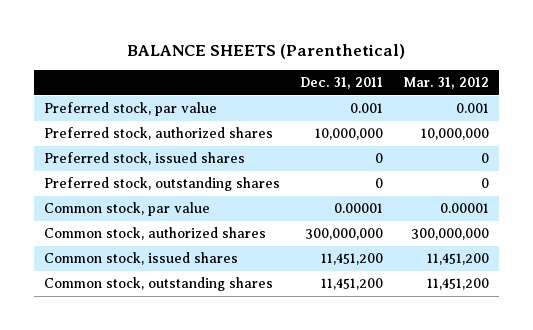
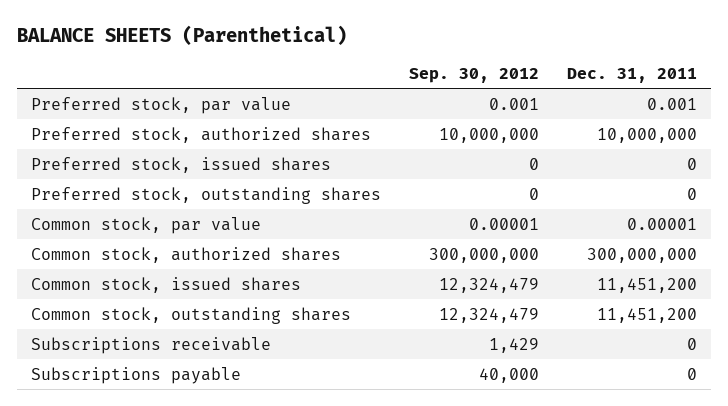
[402,77,489,90] Mar. 31, 2012 -> none
none -> [409,67,540,83] Sep. 30, 2012
none -> [31,336,272,354] Subscriptions receivable
none -> [31,366,242,384] Subscriptions payable

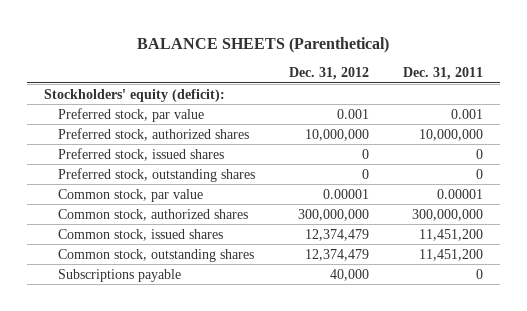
[409,67,540,83] Sep. 30, 2012 -> none
none -> [288,67,369,81] Dec. 31, 2012
none -> [44,88,226,102] Stockholders' equity (deficit):
[31,336,272,354] Subscriptions receivable -> none

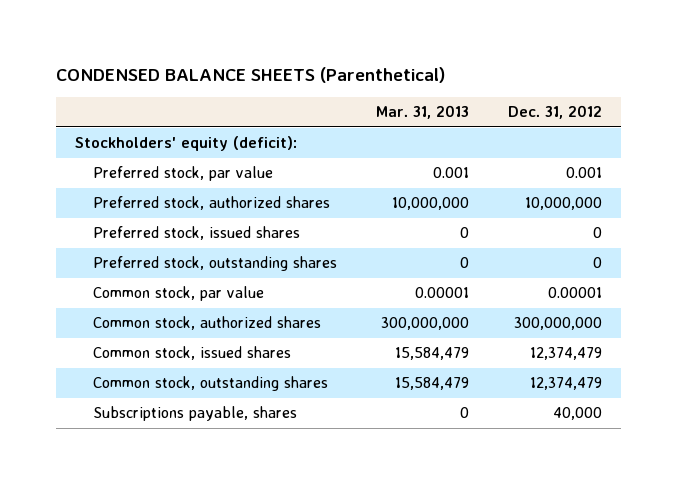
[137,36,390,53] BALANCE SHEETS (Parenthetical) -> [55,66,445,83] CONDENSED BALANCE SHEETS (Parenthetical)
[402,67,483,81] Dec. 31, 2011 -> none
none -> [375,105,469,120] Mar. 31, 2013
[57,268,181,282] Subscriptions payable -> [92,406,297,422] Subscriptions payable, shares

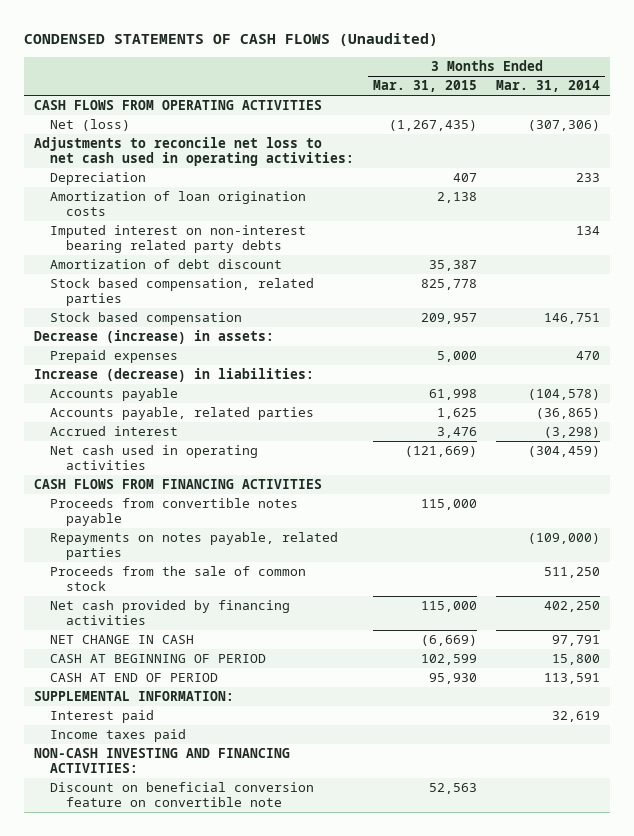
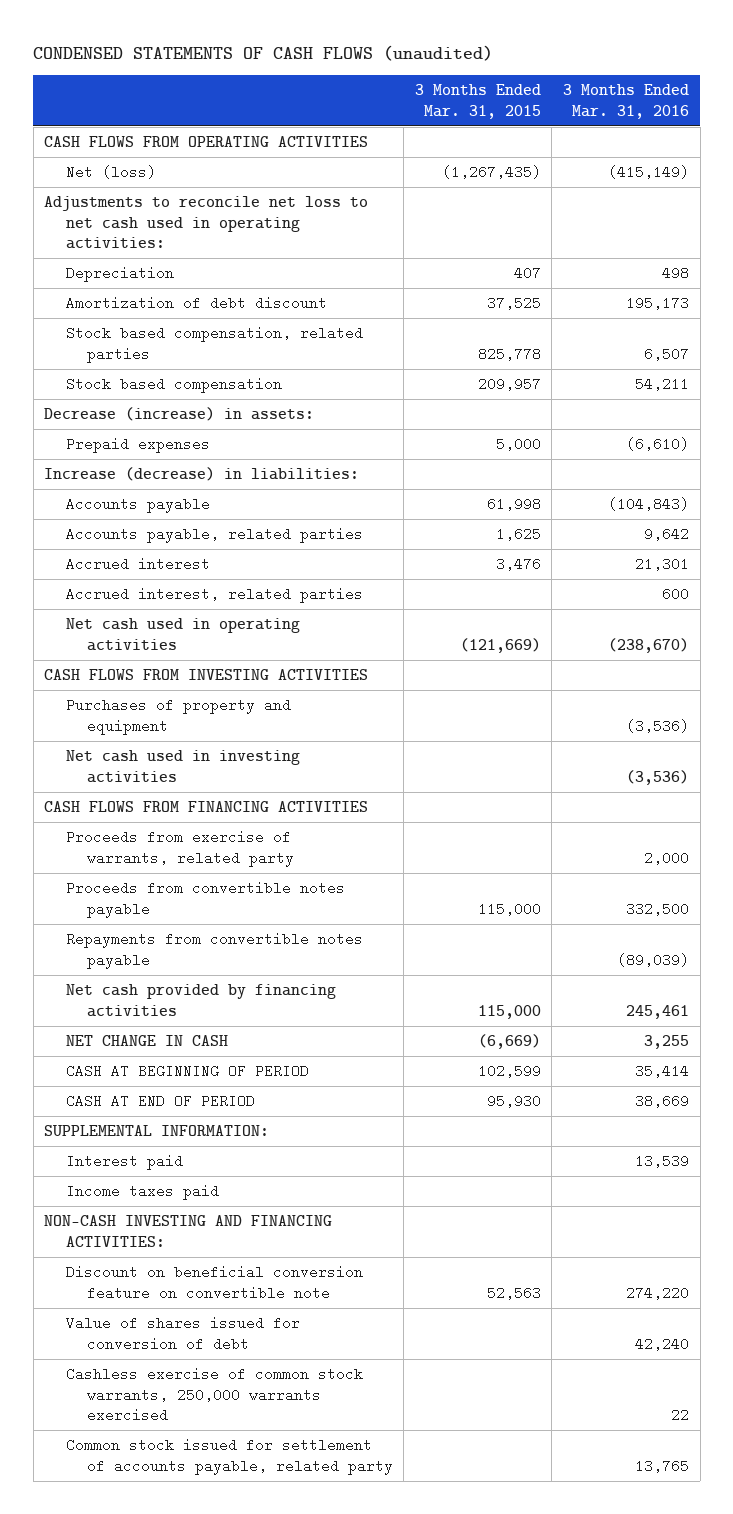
[24,33,439,47] CONDENSED STATEMENTS OF CASH FLOWS (Unaudited) -> [33,44,494,61] CONDENSED STATEMENTS OF CASH FLOWS (unaudited)
[496,80,601,93] Mar. 31, 2014 -> none
none -> [562,84,689,119] 3 Months Ended Mar. 31, 2016
[50,191,307,217] Amortization of loan origination costs -> none
[50,225,307,254] Imputed interest on non-interest bearing related party debts -> none
[429,260,478,272] 35,387 -> [486,296,541,311] 37,525
none -> [65,587,363,604] Accrued interest, related parties
none -> [44,669,369,681] CASH FLOWS FROM INVESTING ACTIVITIES
none -> [65,698,291,735] Purchases of property and equipment
none -> [65,750,300,783] Net cash used in investing activities
none -> [65,830,294,867] Proceeds from exercise of warrants, related party
[50,566,307,592] Proceeds from the sale of common stock -> none
[50,532,339,561] Repayments on notes payable, related parties -> [65,932,363,969] Repayments from convertible notes payable
none -> [65,1316,300,1351] Value of shares issued for conversion of debt
none -> [65,1367,363,1423] Cashless exercise of common stock warrants, 250,000 warrants exercised
none -> [65,1438,393,1475] Common stock issued for settlement of accounts payable, related party

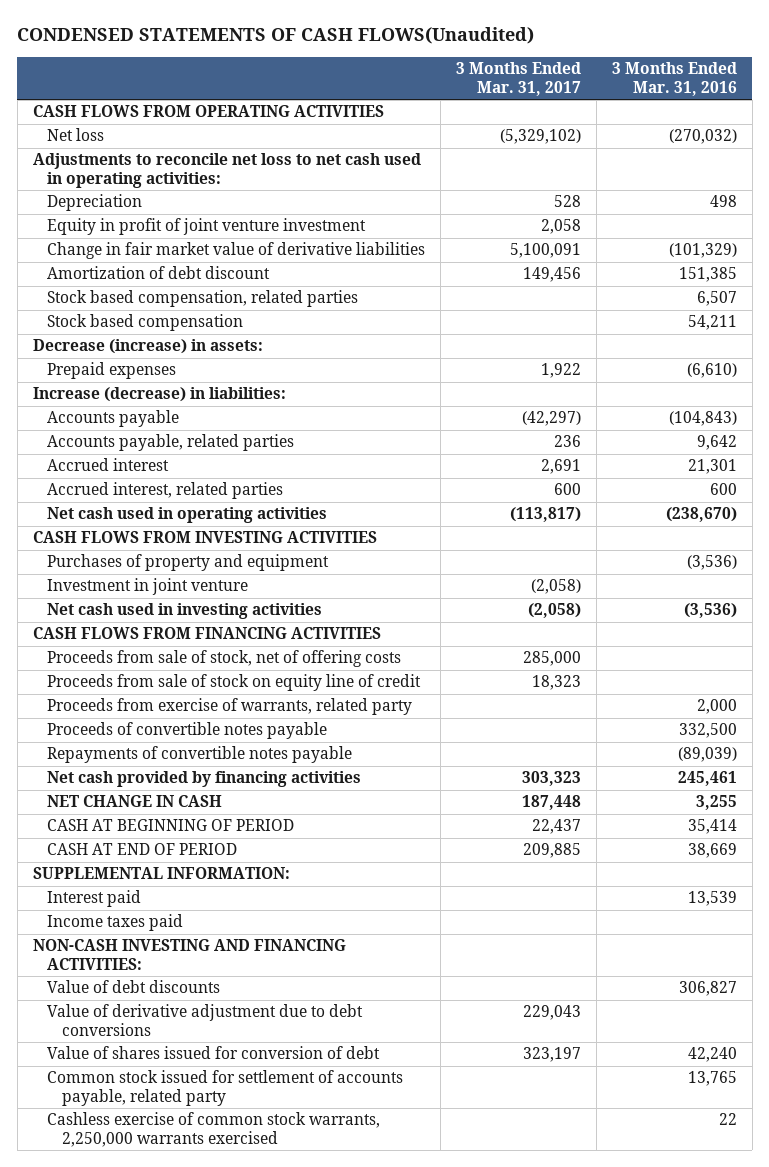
[33,44,494,61] CONDENSED STATEMENTS OF CASH FLOWS (unaudited) -> [17,27,535,45] CONDENSED STATEMENTS OF CASH FLOWS(Unaudited)
[414,84,541,119] 3 Months Ended Mar. 31, 2015 -> none
none -> [456,62,582,96] 3 Months Ended Mar. 31, 2017
[65,165,156,180] Net (loss) -> [47,128,105,142] Net loss
[607,165,689,180] (415,149) -> [668,129,737,145] (270,032)
none -> [47,218,367,236] Equity in profit of joint venture investment
none -> [47,242,426,260] Change in fair market value of derivative liabilities
[625,296,689,311] 195,173 -> [678,267,737,283] 151,385
none -> [47,578,249,596] Investment in joint venture
none -> [47,650,402,668] Proceeds from sale of stock, net of offering costs
none -> [47,674,422,692] Proceeds from sale of stock on equity line of credit
[65,881,345,918] Proceeds from convertible notes payable -> [47,722,328,740] Proceeds of convertible notes payable
[65,932,363,969] Repayments from convertible notes payable -> [47,746,353,764] Repayments of convertible notes payable
[65,1265,363,1300] Discount on beneficial conversion feature on convertible note -> none
none -> [47,980,221,994] Value of debt discounts
none -> [47,1004,364,1037] Value of derivative adjustment due to debt conversions
[65,1367,363,1423] Cashless exercise of common stock warrants, 250,000 warrants exercised -> none
none -> [47,1112,381,1148] Cashless exercise of common stock warrants, 2,250,000 warrants exercised

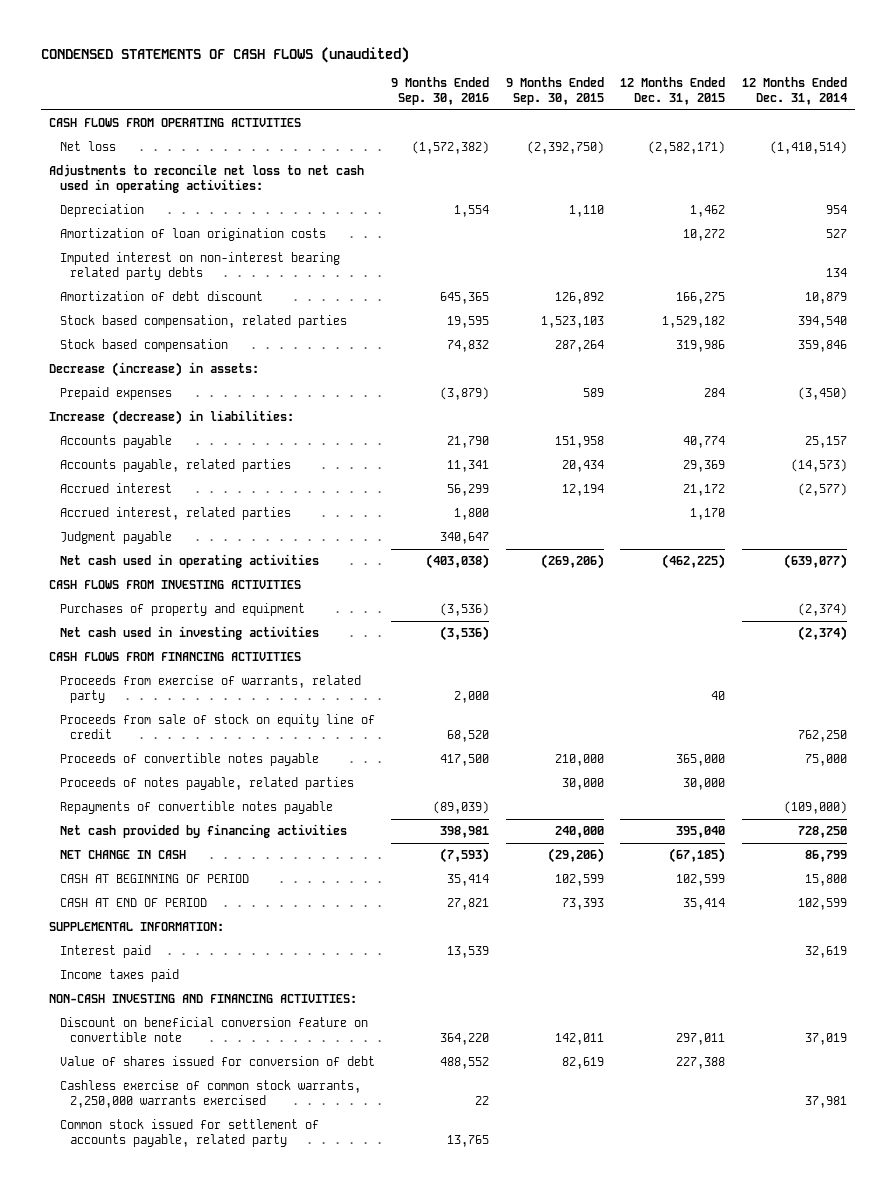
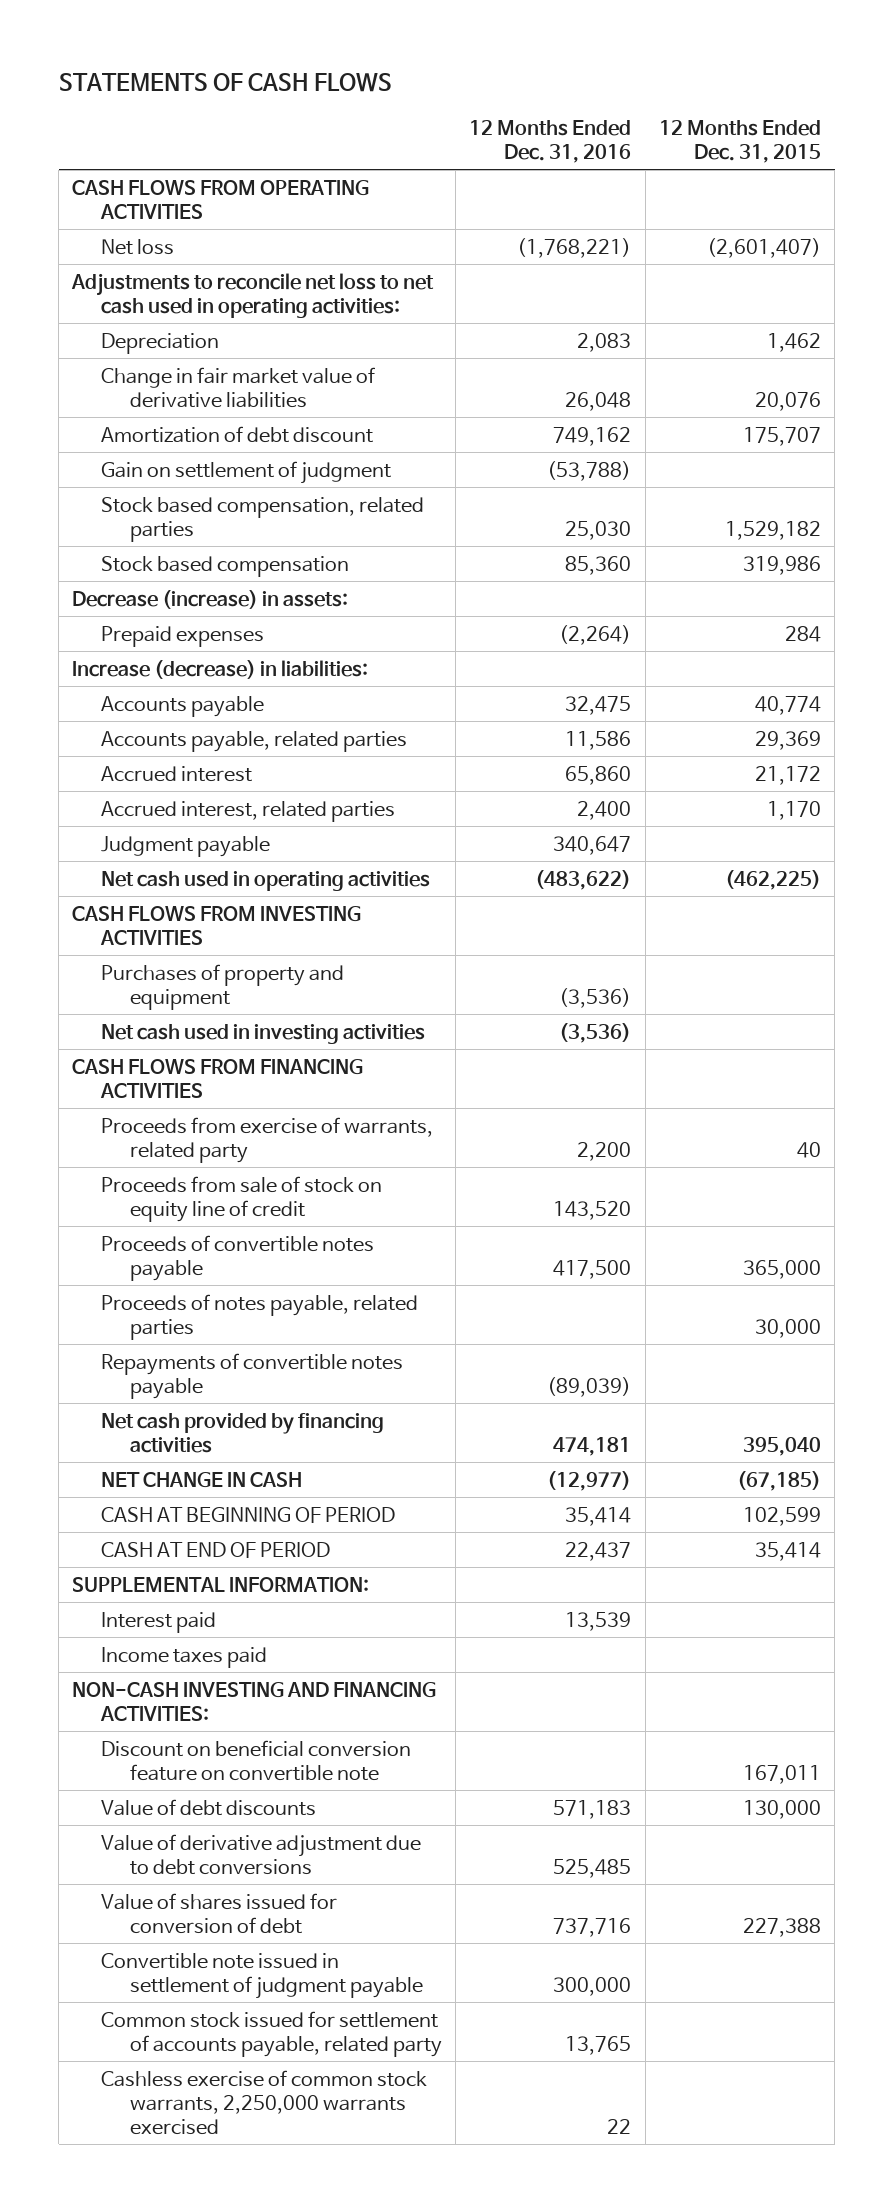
[40,47,409,64] CONDENSED STATEMENTS OF CASH FLOWS (unaudited) -> [58,72,392,92] STATEMENTS OF CASH FLOWS
[391,77,490,105] 9 Months Ended Sep. 30, 2016 -> none
[505,77,604,105] 9 Months Ended Sep. 30, 2015 -> none
[741,77,847,105] 12 Months Ended Dec. 31, 2014 -> none
none -> [469,119,632,164] 12 Months Ended Dec. 31, 2016
[648,141,726,155] (2,582,171) -> [707,237,822,258] (2,601,407)
[59,228,326,242] Amortization of loan origination costs -> none
[59,252,340,280] Imputed interest on non-interest bearing related party debts -> none
none -> [101,366,376,409] Change in fair market value of derivative liabilities
[676,292,726,305] 166,275 -> [743,426,822,446] 175,707
none -> [101,460,392,484] Gain on settlement of judgment
[676,1032,726,1045] 297,011 -> [743,1765,822,1785] 167,011
none -> [101,1798,317,1816] Value of debt discounts
none -> [101,1833,422,1876] Value of derivative adjustment due to debt conversions
none -> [101,1952,423,2000] Convertible note issued in settlement of judgment payable
[59,1080,361,1108] Cashless exercise of common stock warrants, 2,250,000 warrants exercised -> [101,2069,428,2136] Cashless exercise of common stock warrants, 2,250,000 warrants exercised

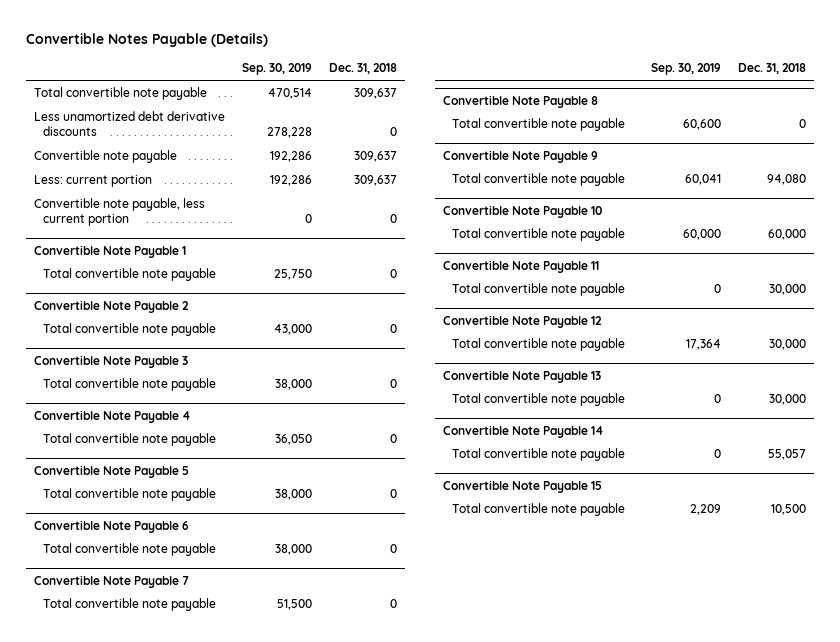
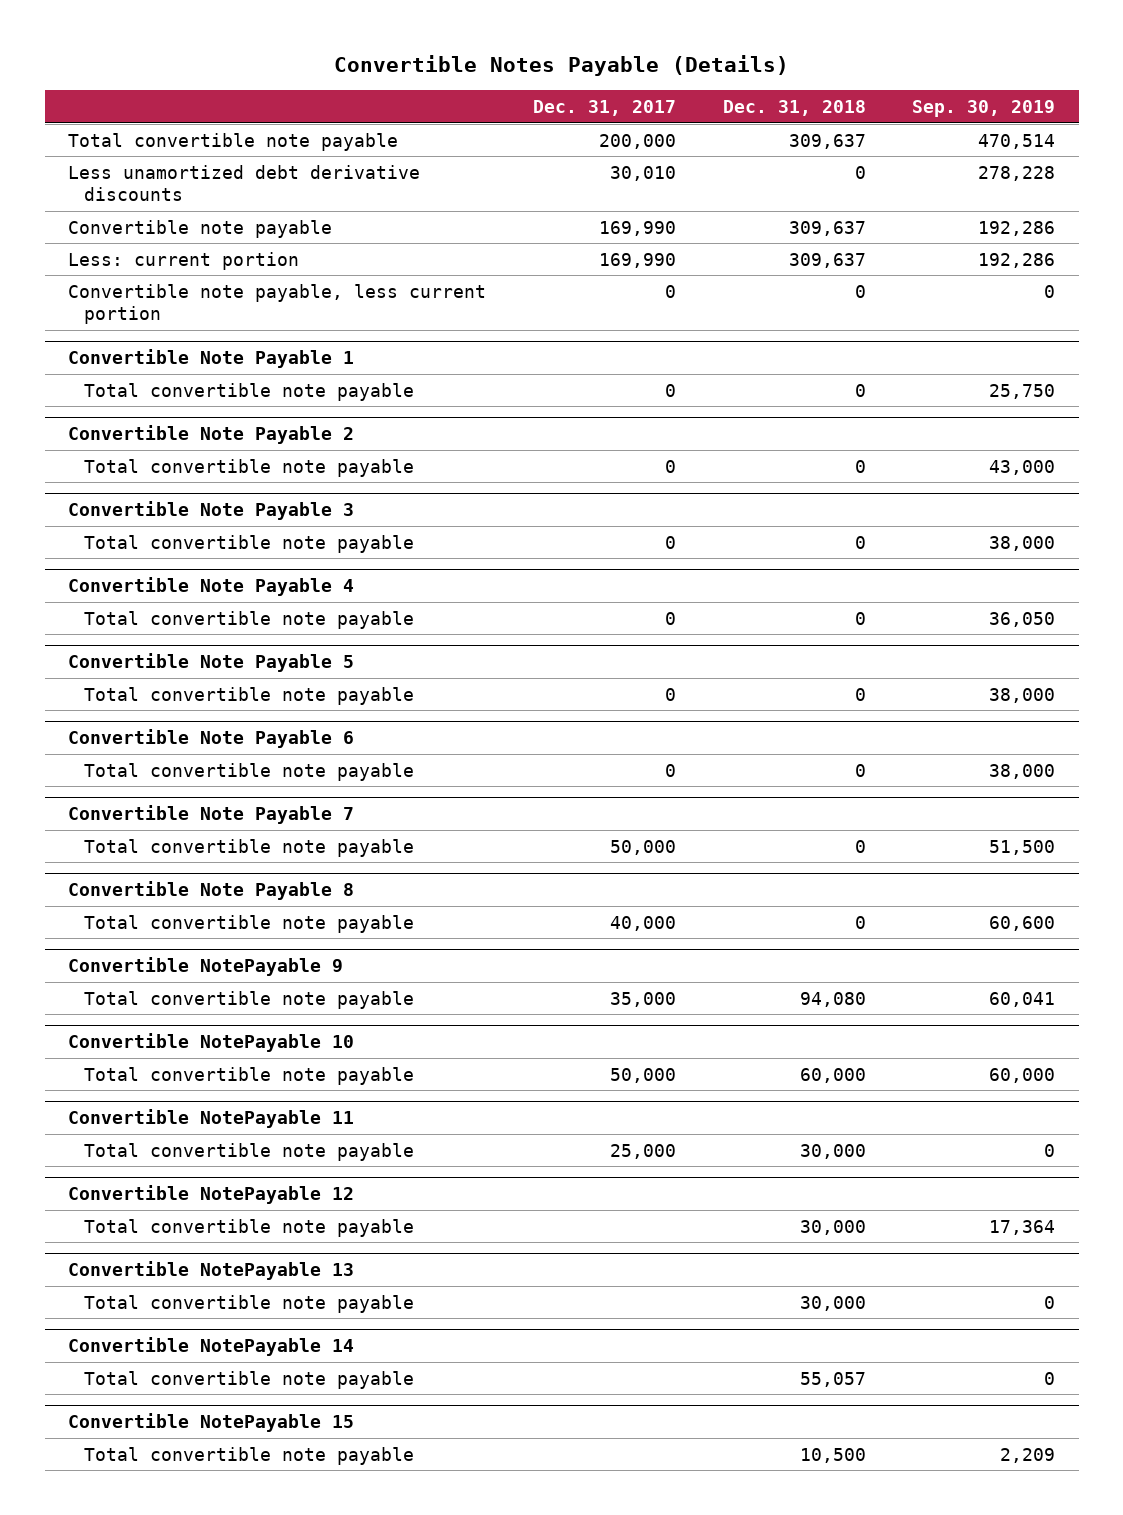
none -> [532,100,676,117] Dec. 31, 2017
[443,149,599,163] Convertible Note Payable 9 -> [68,957,344,977] Convertible NotePayable 9
[443,204,603,218] Convertible Note Payable 10 -> [68,1033,355,1053] Convertible NotePayable 10
[443,259,600,273] Convertible Note Payable 11 -> [68,1109,355,1129] Convertible NotePayable 11
[443,314,603,328] Convertible Note Payable 12 -> [68,1185,355,1205] Convertible NotePayable 12
[443,369,602,383] Convertible Note Payable 13 -> [68,1261,355,1281] Convertible NotePayable 13
[443,424,605,438] Convertible Note Payable 14 -> [68,1337,355,1357] Convertible NotePayable 14
[443,479,603,493] Convertible Note Payable 15 -> [68,1413,355,1433] Convertible NotePayable 15

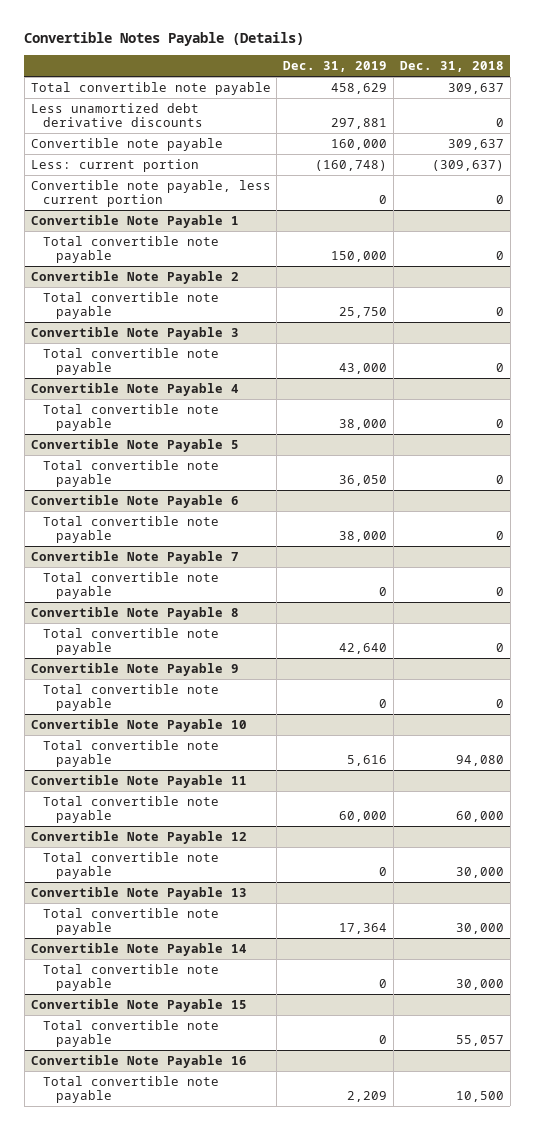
[532,100,676,117] Dec. 31, 2017 -> none
[912,100,1056,118] Sep. 30, 2019 -> none
none -> [283,61,388,73] Dec. 31, 2019
[788,252,866,268] 309,637 -> [432,159,505,171] (309,637)
[68,957,344,977] Convertible NotePayable 9 -> [30,662,239,676] Convertible Note Payable 9
none -> [43,683,220,712] Total convertible note payable
none -> [30,718,247,732] Convertible Note Payable 10
[68,1033,355,1053] Convertible NotePayable 10 -> none
none -> [30,774,247,788] Convertible Note Payable 11
[68,1109,355,1129] Convertible NotePayable 11 -> none
none -> [30,830,247,844] Convertible Note Payable 12
[68,1185,355,1205] Convertible NotePayable 12 -> none
none -> [30,886,247,900] Convertible Note Payable 13
[68,1261,355,1281] Convertible NotePayable 13 -> none
none -> [30,942,247,956] Convertible Note Payable 14
[68,1337,355,1357] Convertible NotePayable 14 -> none
none -> [30,998,247,1012] Convertible Note Payable 15
[68,1413,355,1433] Convertible NotePayable 15 -> none
none -> [30,1054,247,1068] Convertible Note Payable 16

